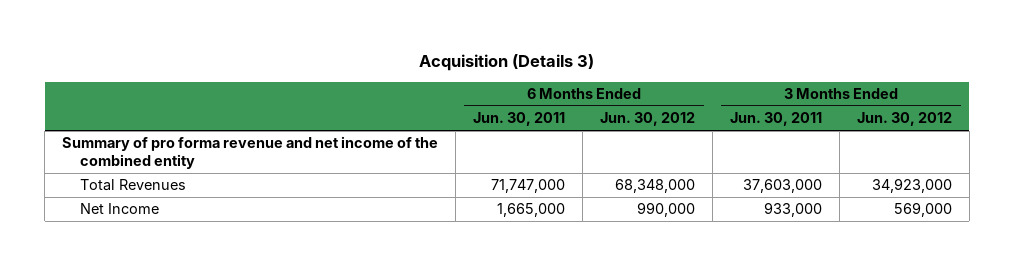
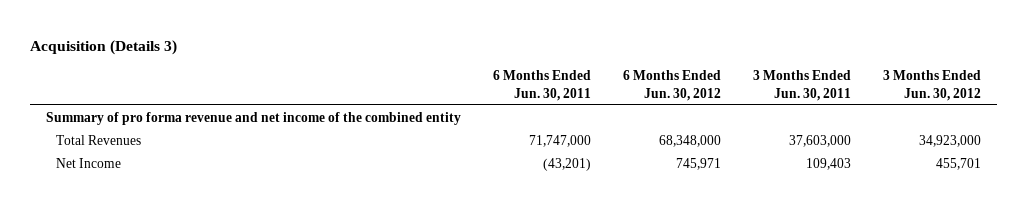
[497,203,566,218] 1,665,000 -> [543,158,592,172] (43,201)
[637,202,696,218] 990,000 -> [676,158,722,171] 745,971
[764,202,823,218] 933,000 -> [806,158,852,171] 109,403
[893,202,952,218] 569,000 -> [936,158,982,171] 455,701

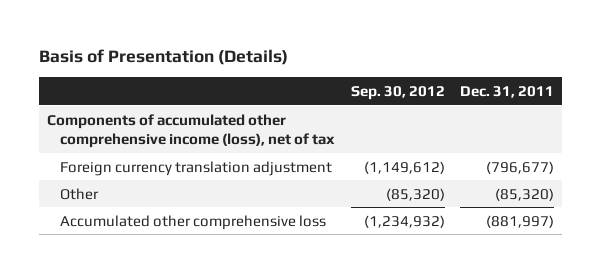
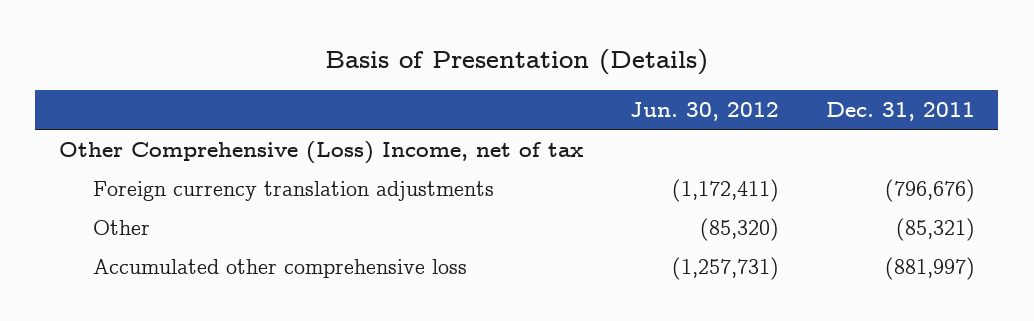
[350,85,445,100] Sep. 30, 2012 -> none
none -> [629,101,779,121] Jun. 30, 2012
[46,113,335,148] Components of accumulated other comprehensive income (loss), net of tax -> [58,141,583,165] Other Comprehensive (Loss) Income, net of tax
[59,160,332,176] Foreign currency translation adjustment -> [92,181,494,202] Foreign currency translation adjustments
[486,160,555,174] (796,677) -> [884,179,975,203] (796,676)
[495,187,555,201] (85,320) -> [895,218,975,242] (85,321)

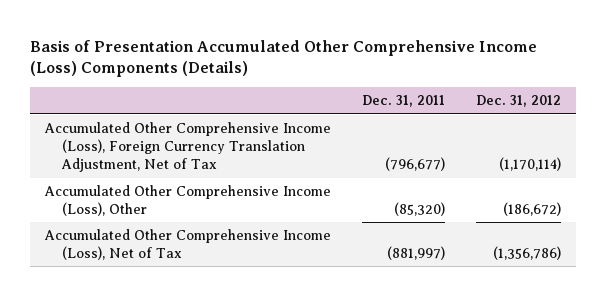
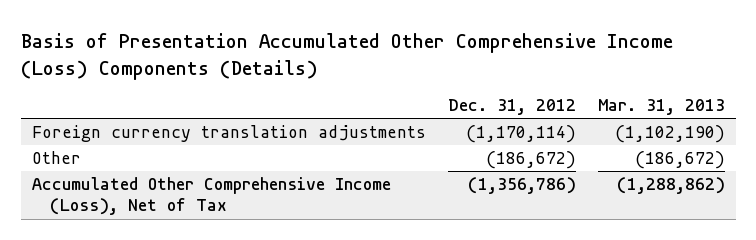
[362,95,446,108] Dec. 31, 2011 -> none
none -> [597,99,725,116] Mar. 31, 2013
[44,122,332,173] Accumulated Other Comprehensive Income (Loss), Foreign Currency Translation Adjustment, Net of Tax -> [31,125,426,143] Foreign currency translation adjustments
[44,185,332,217] Accumulated Other Comprehensive Income (Loss), Other -> [31,151,81,165] Other

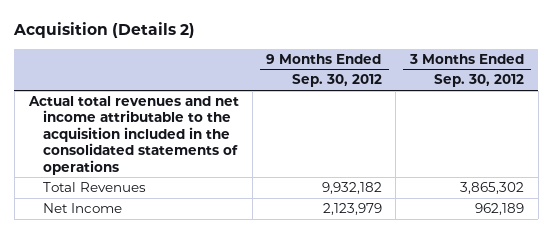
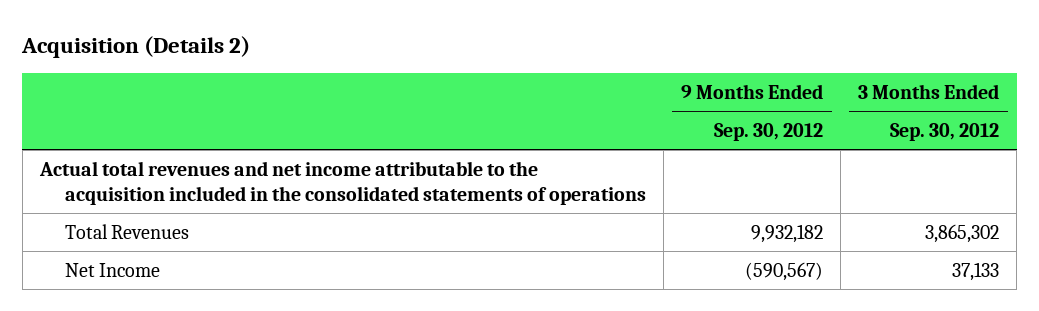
[322,203,382,216] 2,123,979 -> [744,261,823,281] (590,567)
[475,203,525,216] 962,189 -> [952,261,1000,281] 37,133

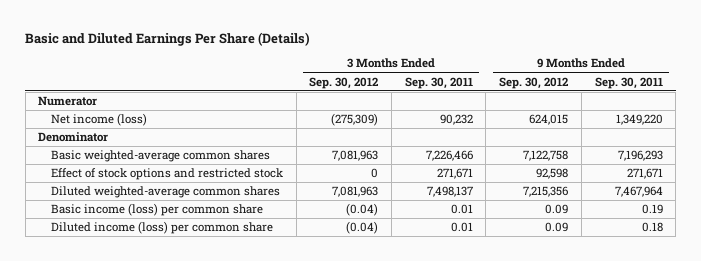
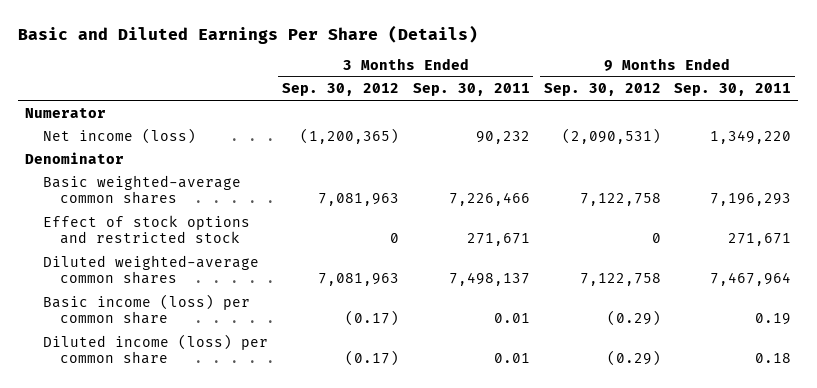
[331,113,379,127] (275,309) -> [299,127,399,144] (1,200,365)
[529,114,569,126] 624,015 -> [561,127,661,144] (2,090,531)
[536,168,569,180] 92,598 -> [651,232,661,243] 0
[523,186,569,198] 7,215,356 -> [579,272,661,286] 7,122,758
[346,203,379,217] (0.04) -> [344,309,399,326] (0.17)
[545,204,569,215] 0.09 -> [606,309,661,326] (0.29)
[346,221,379,235] (0.04) -> [344,349,399,366] (0.17)
[545,222,569,233] 0.09 -> [606,349,661,366] (0.29)

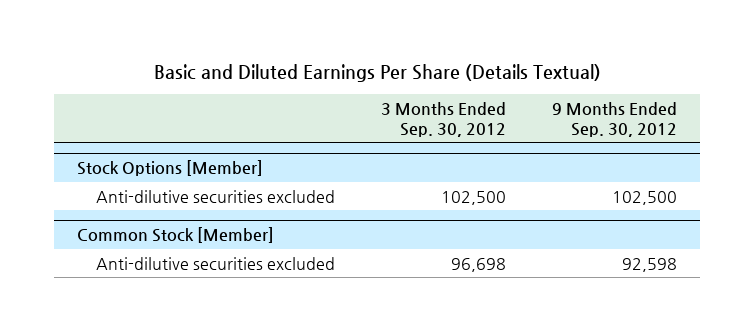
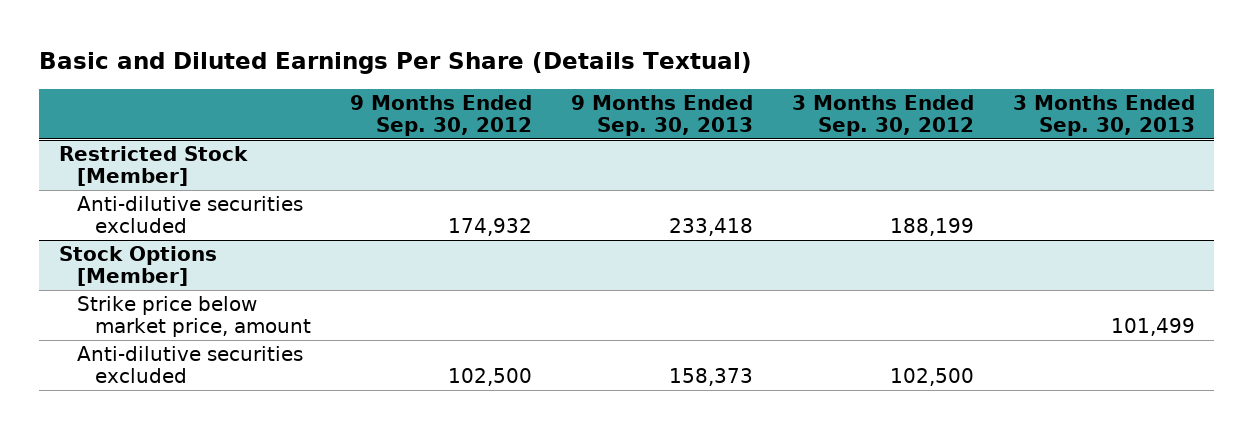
none -> [570,94,753,137] 9 Months Ended Sep. 30, 2013
none -> [1012,94,1195,137] 3 Months Ended Sep. 30, 2013
none -> [58,145,248,187] Restricted Stock [Member]
none -> [76,195,303,234] Anti-dilutive securities excluded
none -> [76,295,311,338] Strike price below market price, amount
[76,226,274,243] Common Stock [Member] -> none
[95,256,335,270] Anti-dilutive securities excluded -> none

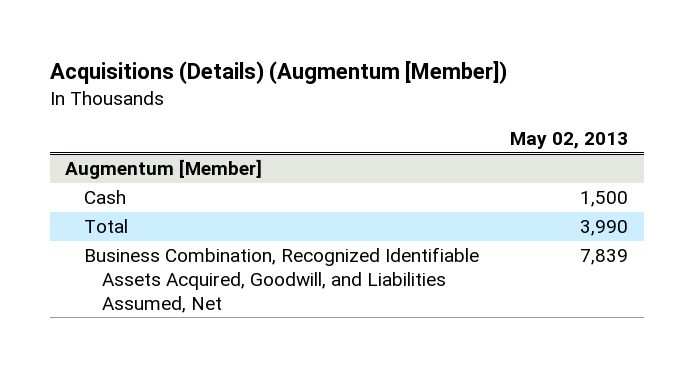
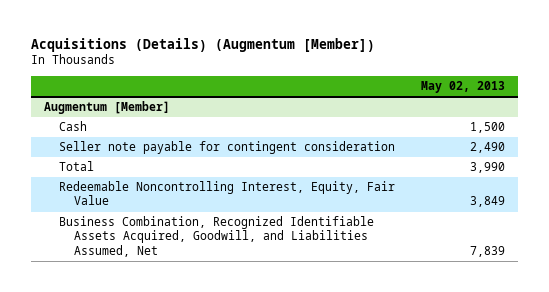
none -> [59,141,396,155] Seller note payable for contingent consideration
none -> [59,181,396,206] Redeemable Noncontrolling Interest, Equity, Fair Value

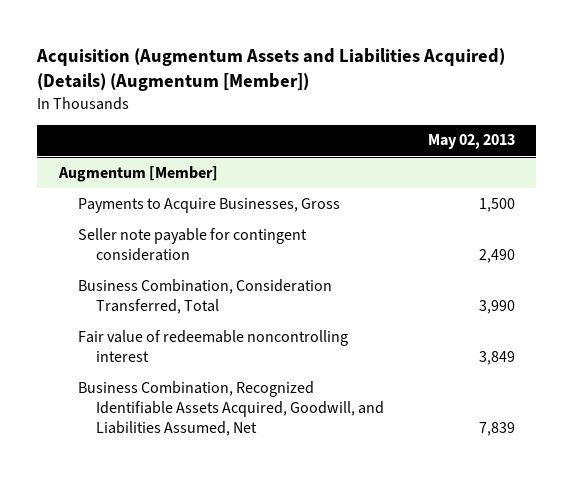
[31,37,376,52] Acquisitions (Details) (Augmentum [Member]) -> [36,48,506,92] Acquisition (Augmentum Assets and Liabilities Acquired) (Details) (Augmentum [Member])
[59,121,88,132] Cash -> [77,197,340,213] Payments to Acquire Businesses, Gross
[59,161,95,172] Total -> [77,278,332,315] Business Combination, Consideration Transferred, Total
[59,181,396,206] Redeemable Noncontrolling Interest, Equity, Fair Value -> [77,329,348,363] Fair value of redeemable noncontrolling interest

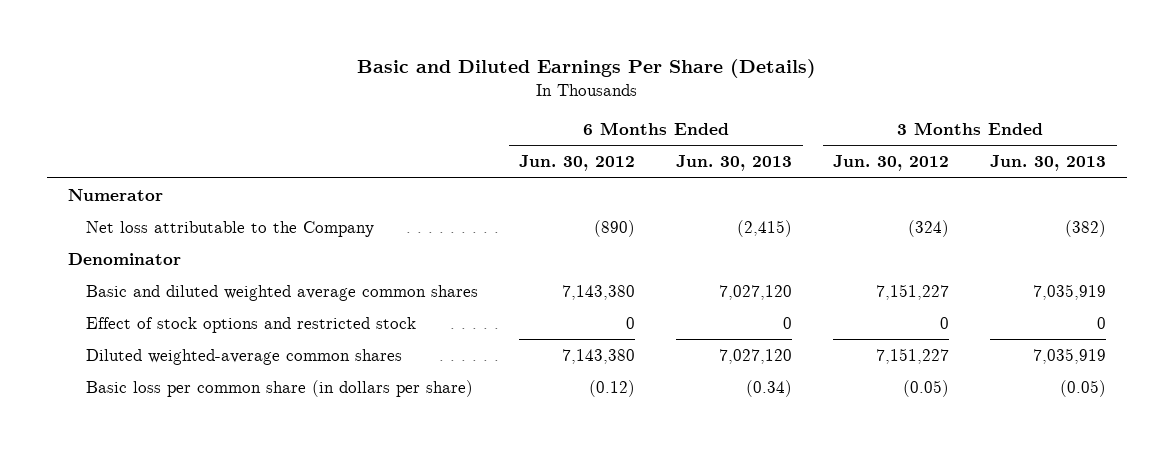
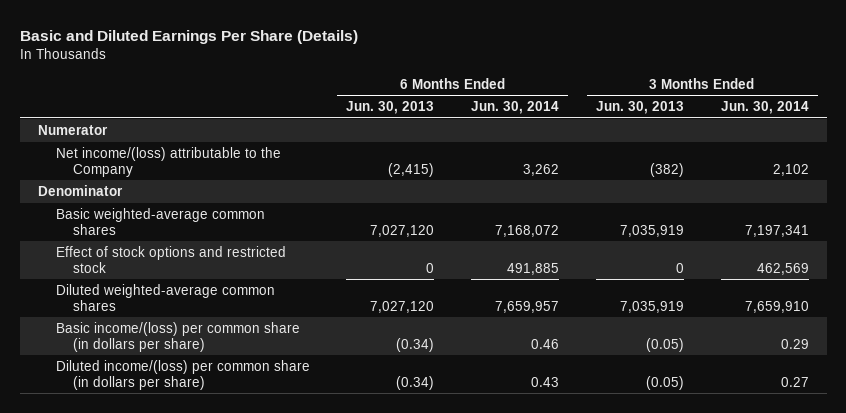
[519,155,636,172] Jun. 30, 2012 -> none
[833,155,950,172] Jun. 30, 2012 -> none
none -> [471,101,560,115] Jun. 30, 2014
none -> [720,101,809,115] Jun. 30, 2014
[86,220,375,237] Net loss attributable to the Company -> [55,147,281,177] Net income/(loss) attributable to the Company
[86,284,479,301] Basic and diluted weighted average common shares -> [55,208,265,235] Basic weighted-average common shares
[86,379,474,397] Basic loss per common share (in dollars per share) -> [55,322,300,352] Basic income/(loss) per common share (in dollars per share)
none -> [55,360,310,390] Diluted income/(loss) per common share (in dollars per share)

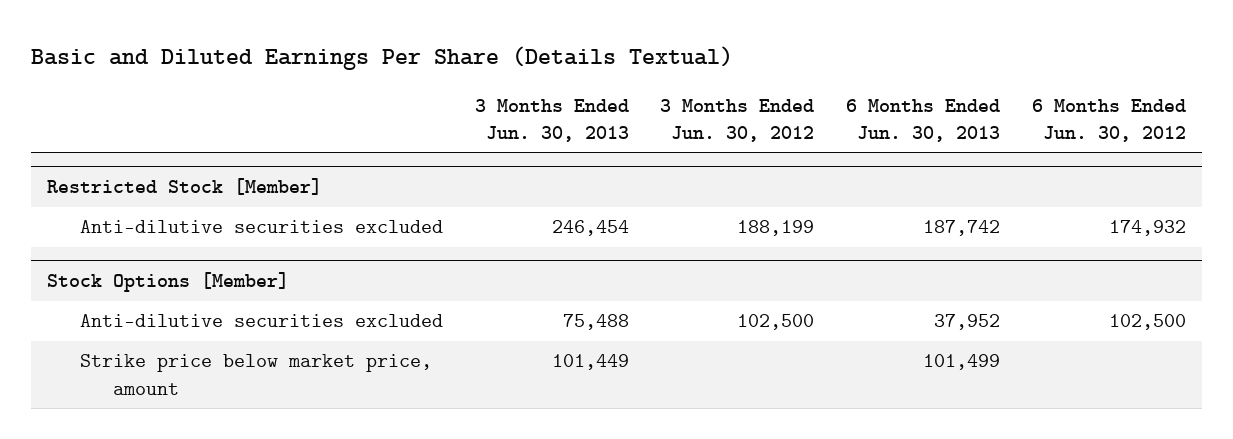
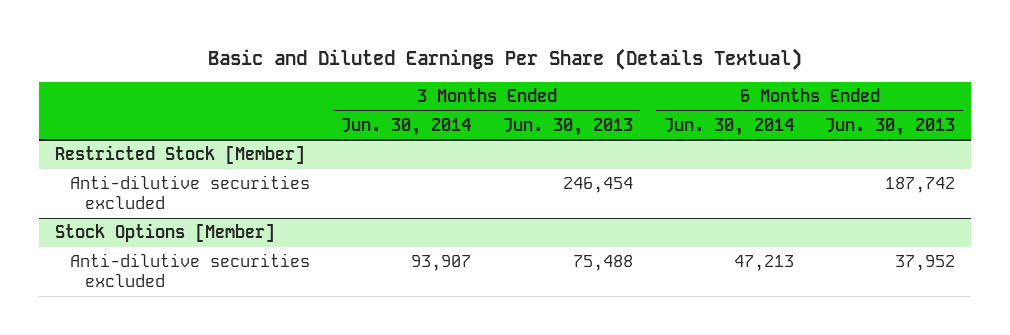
[660,98,815,142] 3 Months Ended Jun. 30, 2012 -> none
[1031,98,1186,142] 6 Months Ended Jun. 30, 2012 -> none
none -> [341,117,472,136] Jun. 30, 2014
none -> [663,117,794,136] Jun. 30, 2014
[79,354,432,395] Strike price below market price, amount -> none

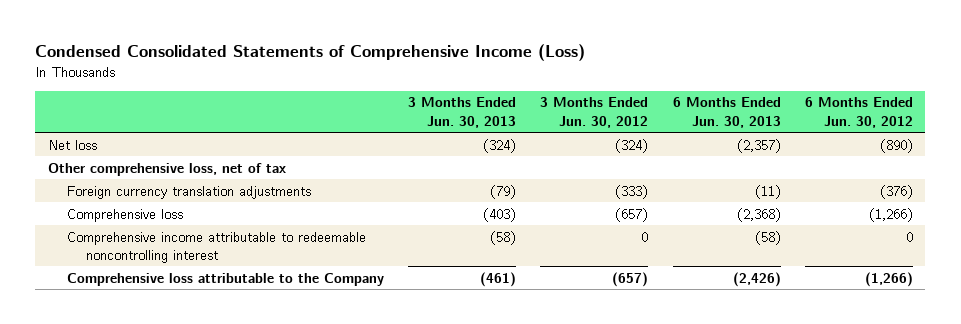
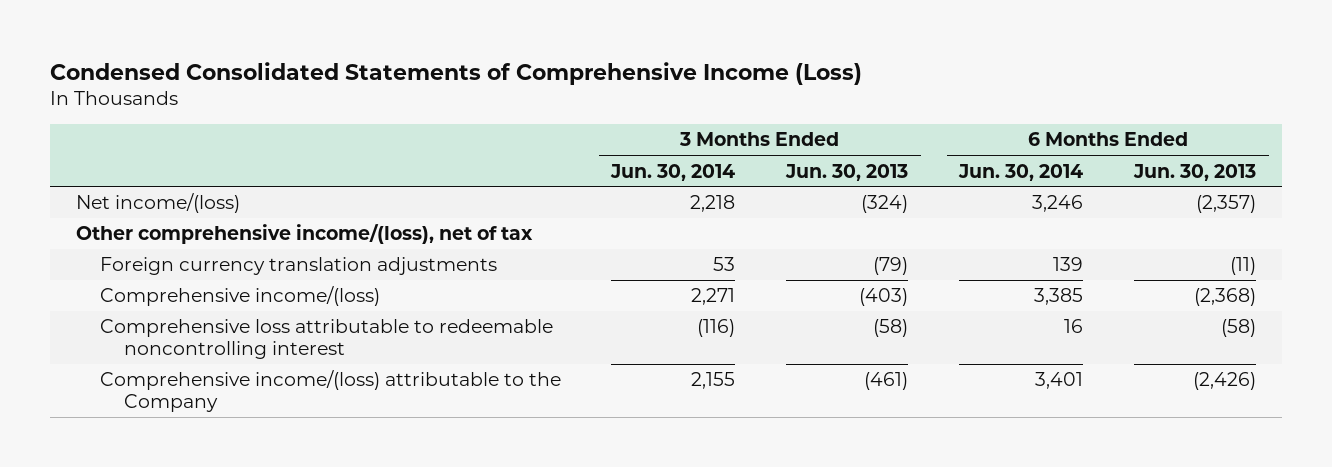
[540,97,649,128] 3 Months Ended Jun. 30, 2012 -> none
[805,97,914,128] 6 Months Ended Jun. 30, 2012 -> none
none -> [610,163,736,181] Jun. 30, 2014
none -> [958,163,1084,181] Jun. 30, 2014
[47,139,97,150] Net loss -> [75,193,240,214] Net income/(loss)
[47,162,286,176] Other comprehensive loss, net of tax -> [75,224,533,245] Other comprehensive income/(loss), net of tax
[66,208,183,222] Comprehensive loss -> [99,286,380,307] Comprehensive income/(loss)
[66,231,366,263] Comprehensive income attributable to redeemable noncontrolling interest -> [99,319,553,360] Comprehensive loss attributable to redeemable noncontrolling interest
[66,272,384,286] Comprehensive loss attributable to the Company -> [99,370,561,413] Comprehensive income/(loss) attributable to the Company

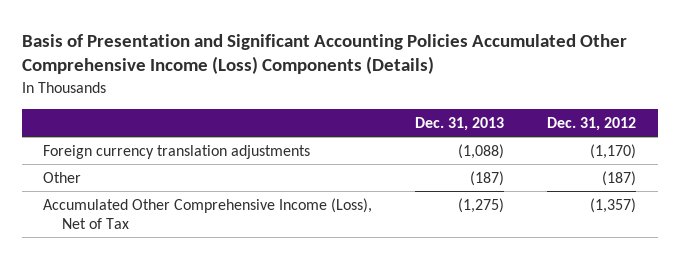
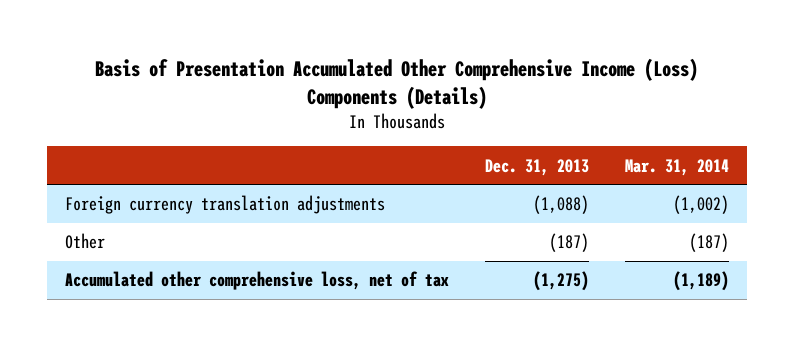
[21,33,627,75] Basis of Presentation and Significant Accounting Policies Accumulated Other Comprehensive Income (Loss) Components (Details) -> [95,57,699,109] Basis of Presentation Accumulated Other Comprehensive Income (Loss) Components (Details)
[547,116,637,131] Dec. 31, 2012 -> none
none -> [625,158,730,176] Mar. 31, 2014
[43,197,373,229] Accumulated Other Comprehensive Income (Loss), Net of Tax -> [65,271,450,291] Accumulated other comprehensive loss, net of tax

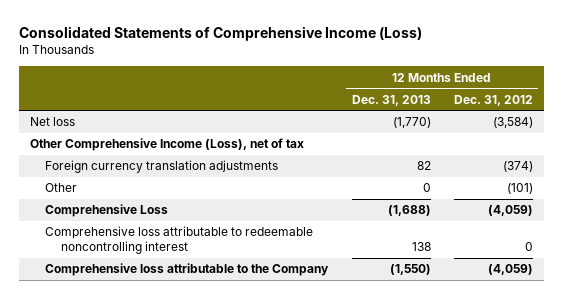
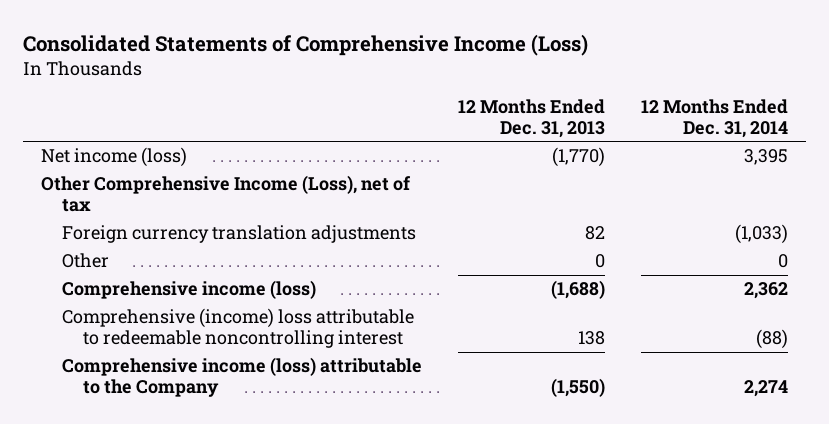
[453,94,533,106] Dec. 31, 2012 -> none
none -> [641,99,789,138] 12 Months Ended Dec. 31, 2014
[30,117,76,127] Net loss -> [41,147,188,168] Net income (loss)
[45,204,169,218] Comprehensive Loss -> [62,280,317,300] Comprehensive income (loss)
[45,226,314,255] Comprehensive loss attributable to redeemable noncontrolling interest -> [62,308,415,348] Comprehensive (income) loss attributable to redeemable noncontrolling interest
[45,263,330,277] Comprehensive loss attributable to the Company -> [62,357,423,397] Comprehensive income (loss) attributable to the Company

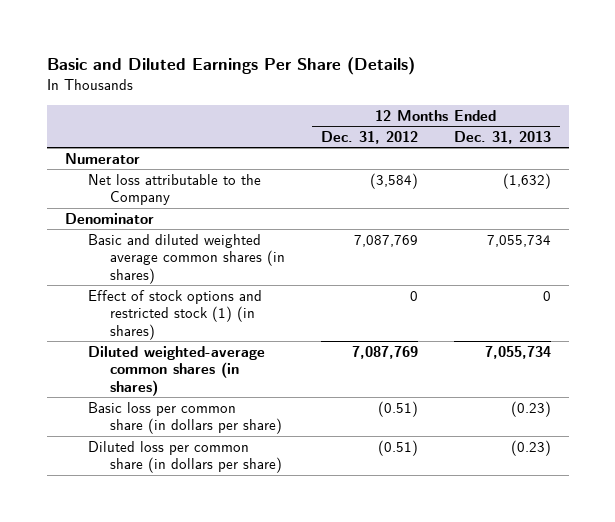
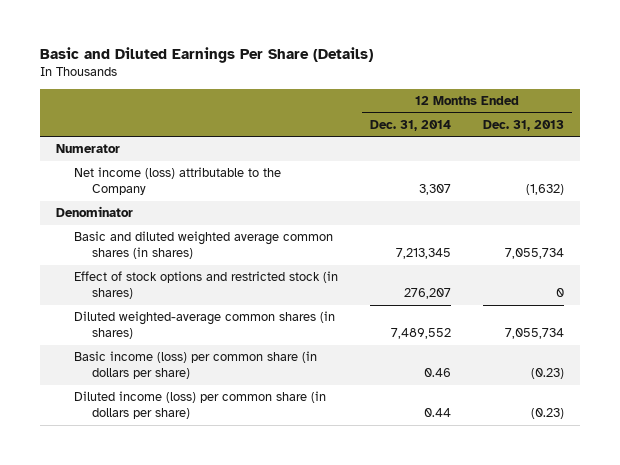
[321,131,419,145] Dec. 31, 2012 -> none
none -> [370,119,452,131] Dec. 31, 2014
[87,173,261,206] Net loss attributable to the Company -> [74,167,282,196] Net income (loss) attributable to the Company
[87,289,262,340] Effect of stock options and restricted stock (1) (in shares) -> [74,271,339,300] Effect of stock options and restricted stock (in shares)
[87,401,283,435] Basic loss per common share (in dollars per share) -> [74,351,318,380] Basic income (loss) per common share (in dollars per share)
[87,440,283,474] Diluted loss per common share (in dollars per share) -> [74,391,327,420] Diluted income (loss) per common share (in dollars per share)

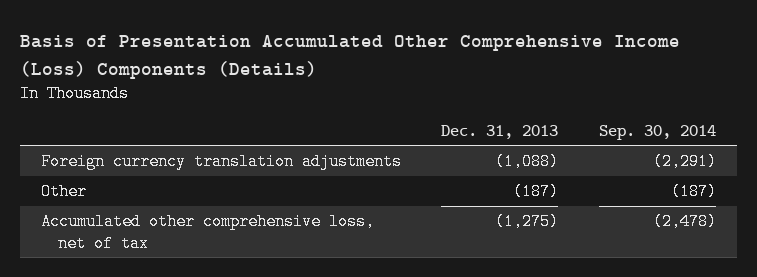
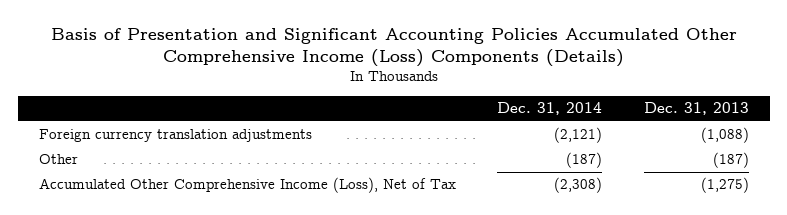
[20,35,681,79] Basis of Presentation Accumulated Other Comprehensive Income (Loss) Components (Details) -> [50,27,737,68] Basis of Presentation and Significant Accounting Policies Accumulated Other Comprehensive Income (Loss) Components (Details)
[599,124,717,140] Sep. 30, 2014 -> none
none -> [497,102,603,116] Dec. 31, 2014
[40,213,375,252] Accumulated other comprehensive loss, net of tax -> [38,177,456,194] Accumulated Other Comprehensive Income (Loss), Net of Tax

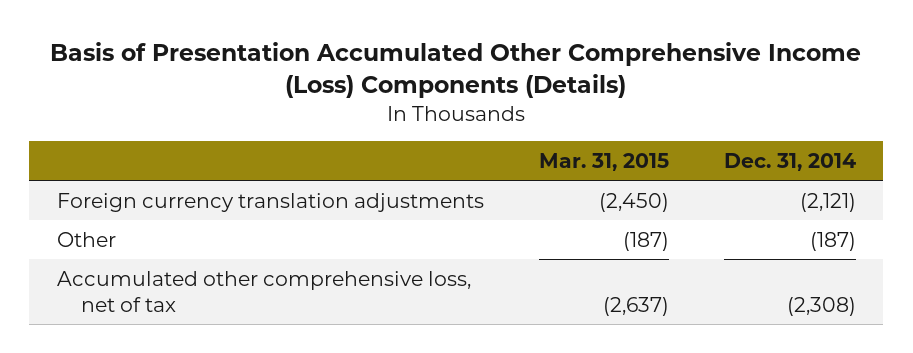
[50,27,737,68] Basis of Presentation and Significant Accounting Policies Accumulated Other Comprehensive Income (Loss) Components (Details) -> [50,42,862,98] Basis of Presentation Accumulated Other Comprehensive Income (Loss) Components (Details)
[643,102,749,116] Dec. 31, 2013 -> none
none -> [538,152,669,171] Mar. 31, 2015
[38,177,456,194] Accumulated Other Comprehensive Income (Loss), Net of Tax -> [56,270,471,312] Accumulated other comprehensive loss, net of tax

